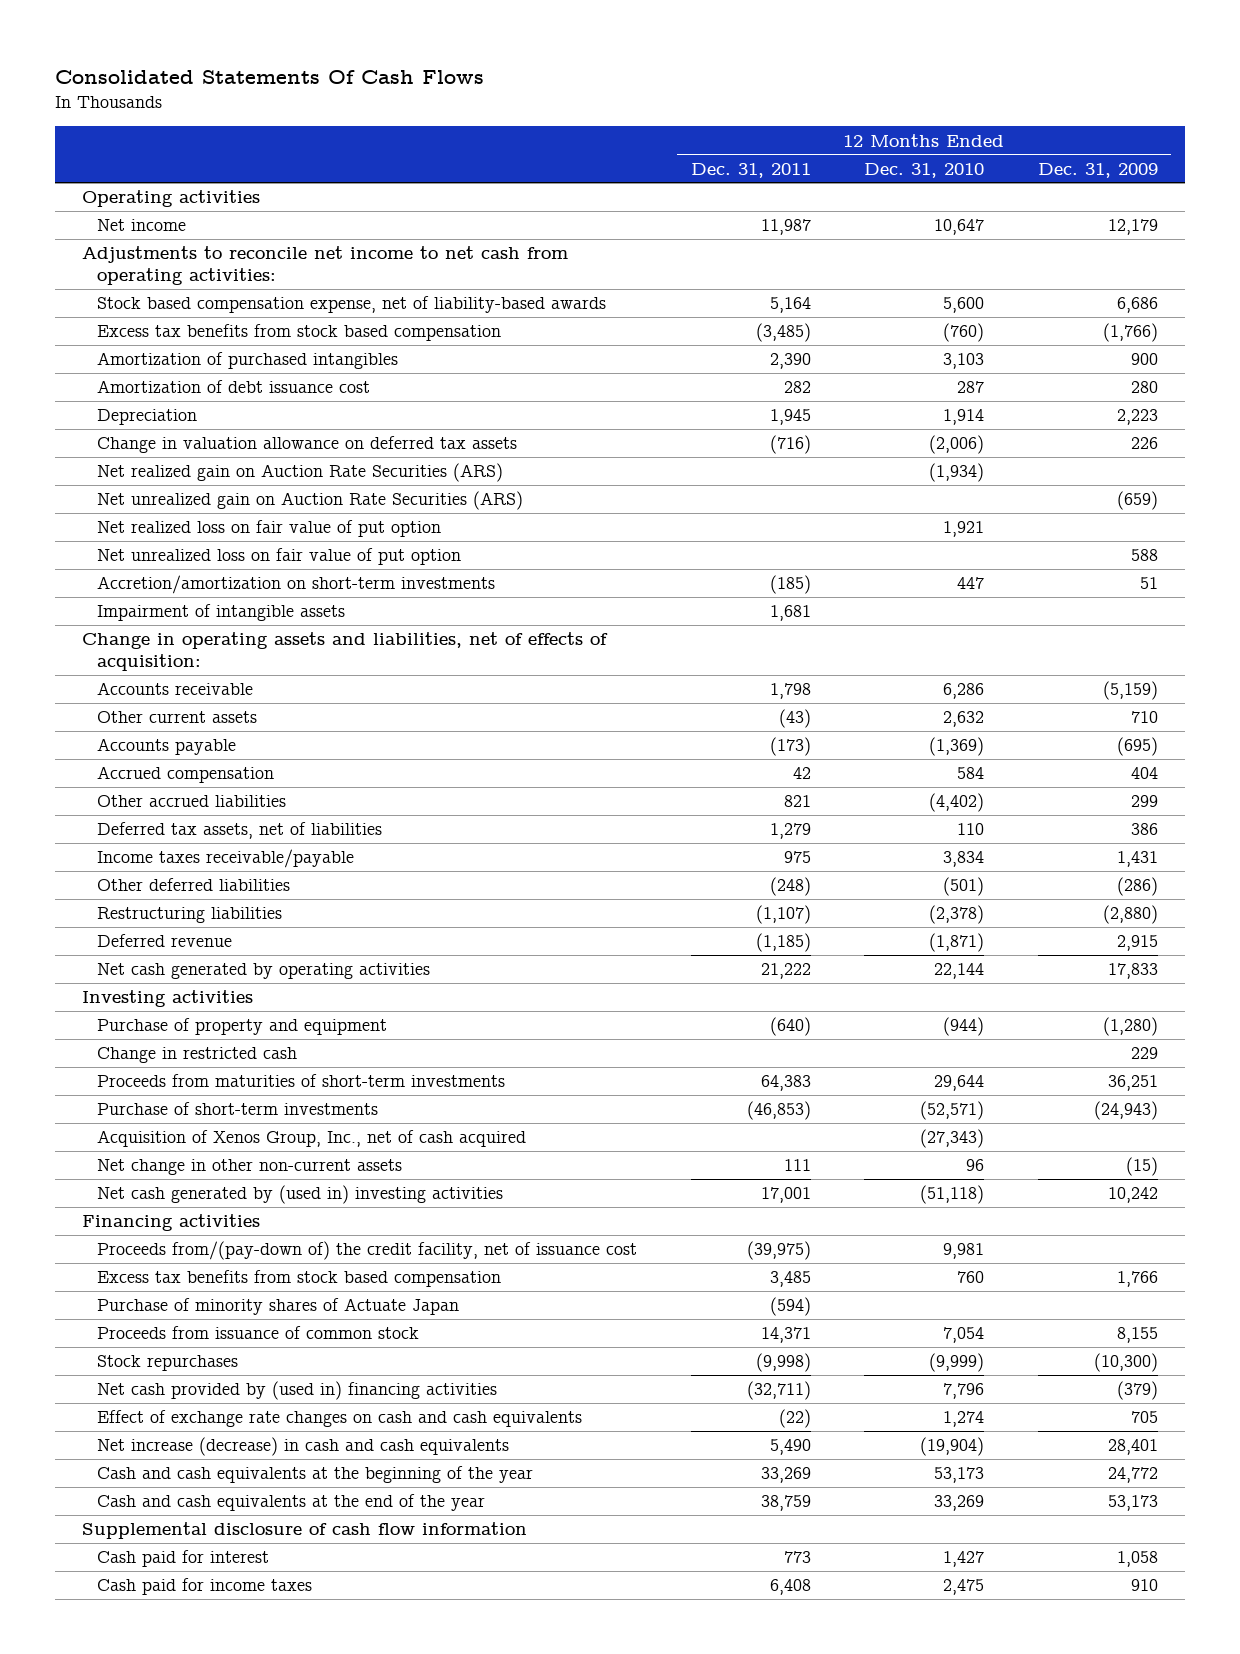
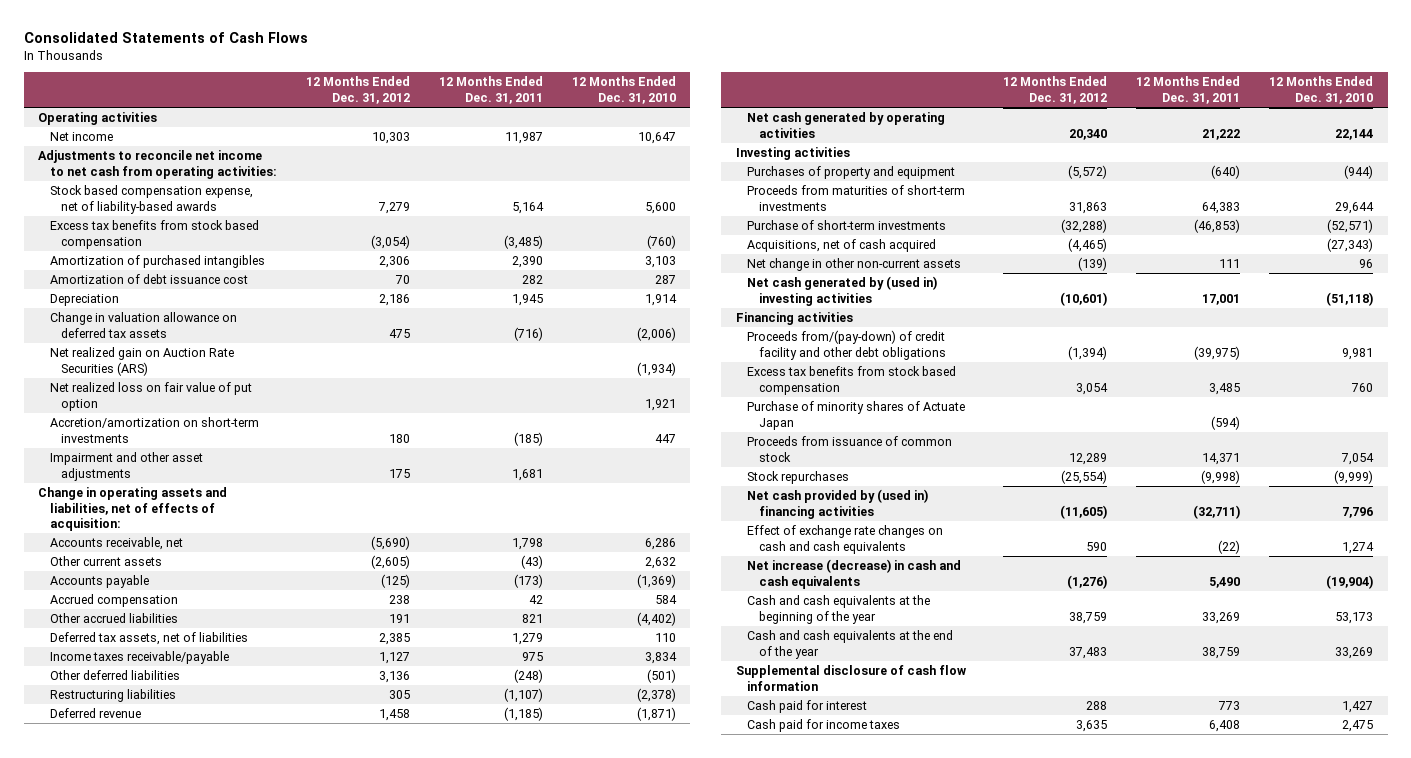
[55,69,485,84] Consolidated Statements Of Cash Flows -> [23,31,308,43] Consolidated Statements of Cash Flows
[1037,162,1158,178] Dec. 31, 2009 -> none
none -> [305,76,410,104] 12 Months Ended Dec. 31, 2012
[97,491,524,511] Net unrealized gain on Auction Rate Securities (ARS) -> none
[97,548,462,566] Net unrealized loss on fair value of put option -> none
[97,604,346,622] Impairment of intangible assets -> [49,452,203,481] Impairment and other asset adjustments
[97,682,254,696] Accounts receivable -> [49,537,183,551] Accounts receivable, net
[97,1047,298,1064] Change in restricted cash -> none
[97,1018,388,1036] Purchase of property and equipment -> [747,166,956,180] Purchases of property and equipment
[97,1130,527,1148] Acquisition of Xenos Group, Inc., net of cash acquired -> [747,239,937,253] Acquisitions, net of cash acquired
[97,1241,638,1261] Proceeds from/(pay-down of) the credit facility, net of issuance cost -> [747,330,947,360] Proceeds from/(pay-down) of credit facility and other debt obligations

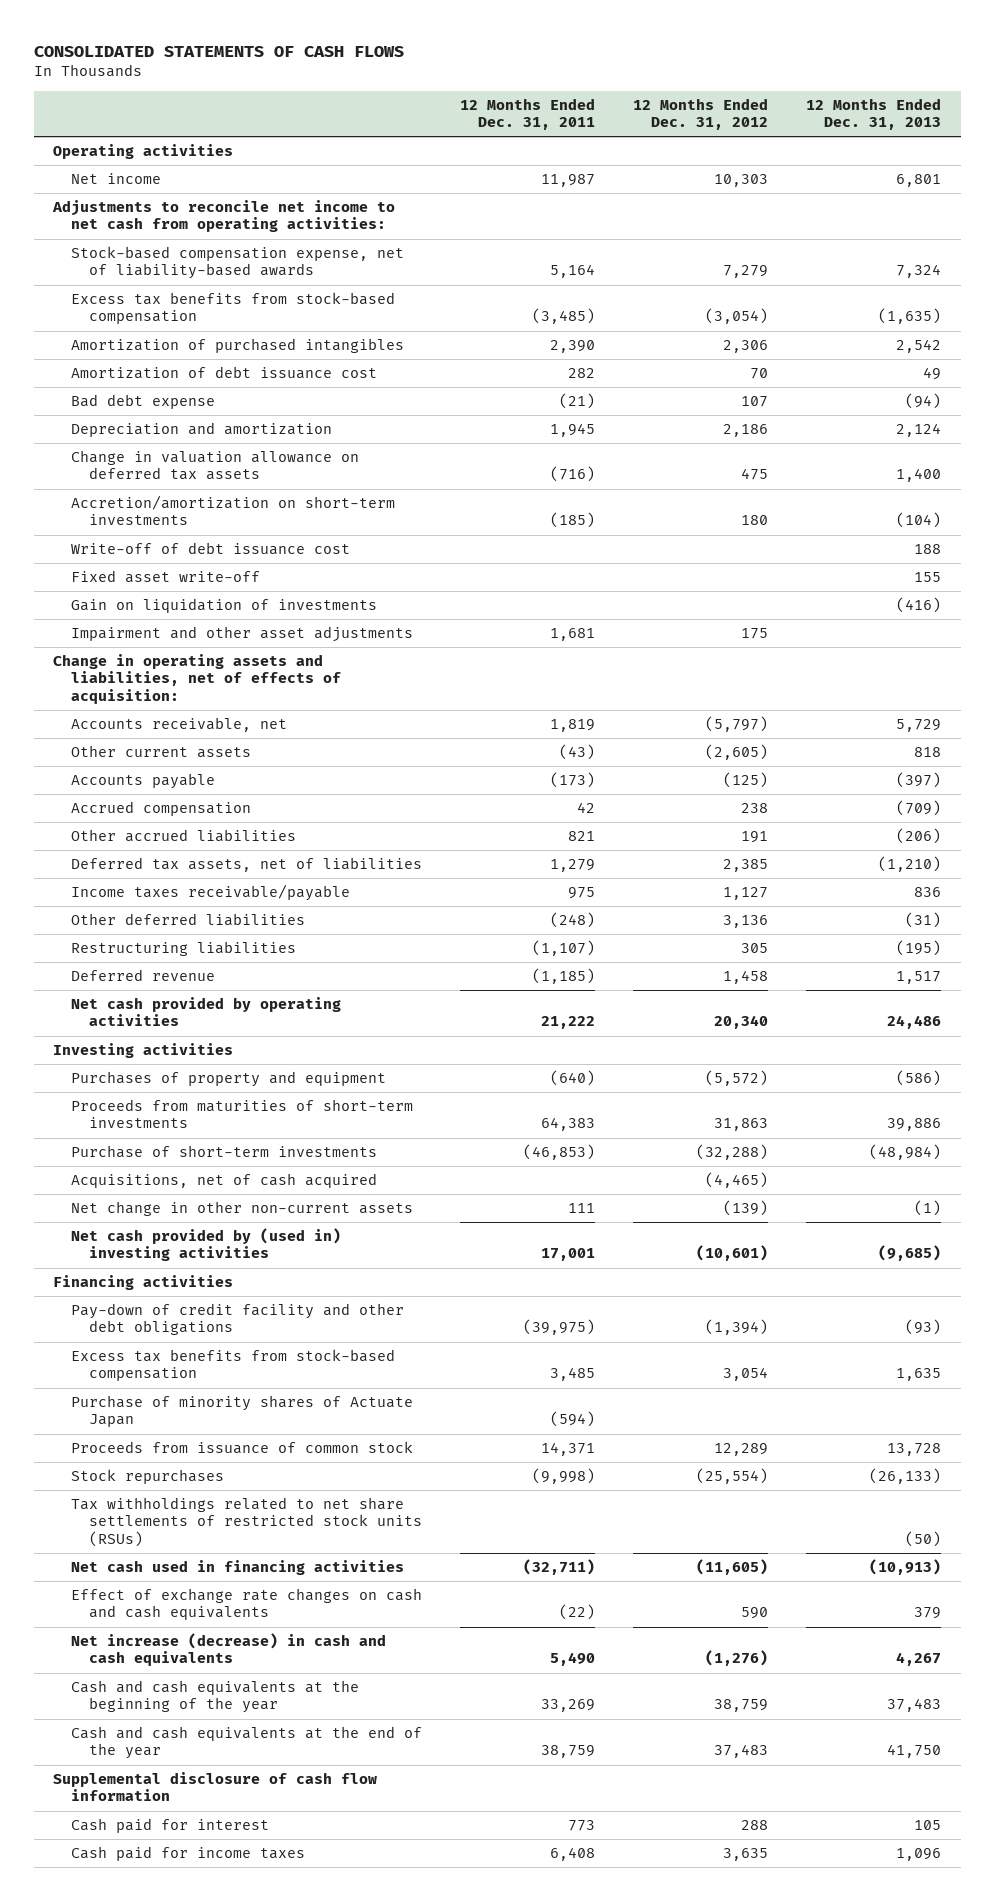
[23,31,308,43] Consolidated Statements of Cash Flows -> [33,45,404,57] CONSOLIDATED STATEMENTS OF CASH FLOWS
[571,76,676,104] 12 Months Ended Dec. 31, 2010 -> none
none -> [806,97,942,131] 12 Months Ended Dec. 31, 2013
[49,185,253,214] Stock based compensation expense, net of liability-based awards -> [71,246,405,280] Stock-based compensation expense, net of liability-based awards
[49,220,259,249] Excess tax benefits from stock based compensation -> [71,292,396,325] Excess tax benefits from stock-based compensation
none -> [71,394,216,410] Bad debt expense
[49,294,119,307] Depreciation -> [71,422,333,438] Depreciation and amortization
[49,347,234,376] Net realized gain on Auction Rate Securities (ARS) -> none
[49,382,252,411] Net realized loss on fair value of put option -> none
none -> [71,542,351,556] Write-off of debt issuance cost
none -> [71,570,261,584] Fixed asset write-off
none -> [71,598,378,614] Gain on liquidation of investments
[370,536,410,551] (5,690) -> [705,716,769,733] (5,797)
[511,538,543,551] 1,798 -> [550,719,596,733] 1,819
[747,112,946,138] Net cash generated by operating activities -> [71,997,342,1027] Net cash provided by operating activities
[747,276,938,306] Net cash generated by (used in) investing activities -> [71,1228,342,1262] Net cash provided by (used in) investing activities
[747,330,947,360] Proceeds from/(pay-down) of credit facility and other debt obligations -> [71,1303,405,1336] Pay-down of credit facility and other debt obligations
[747,366,957,395] Excess tax benefits from stock based compensation -> [71,1349,396,1382] Excess tax benefits from stock-based compensation
none -> [71,1497,423,1547] Tax withholdings related to net share settlements of restricted stock units (RSUs)
[747,489,929,519] Net cash provided by (used in) financing activities -> [71,1560,405,1576] Net cash used in financing activities

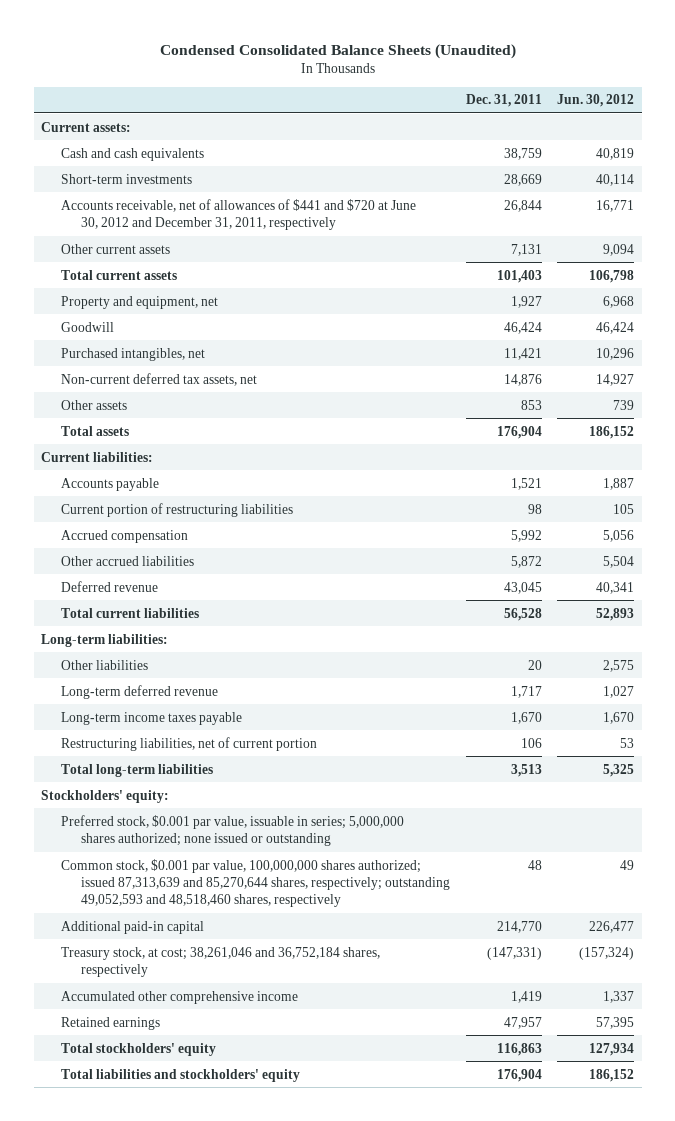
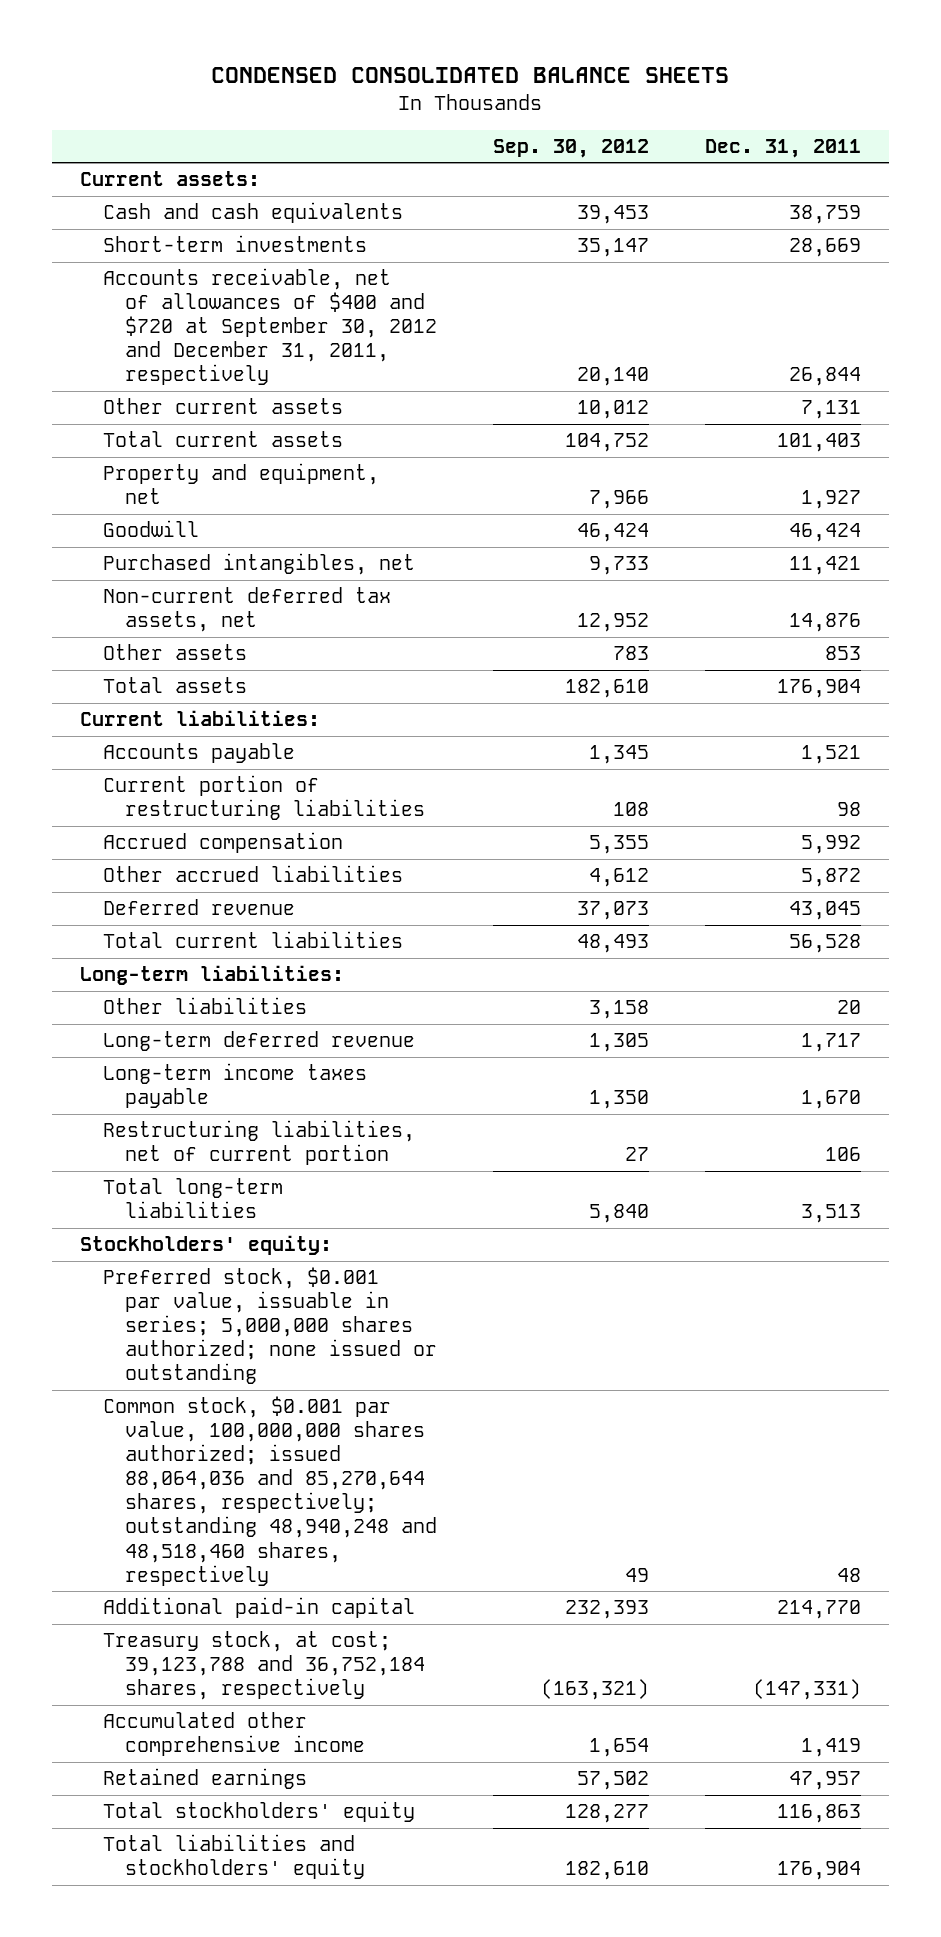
[159,43,516,59] Condensed Consolidated Balance Sheets (Unaudited) -> [211,67,730,84] CONDENSED CONSOLIDATED BALANCE SHEETS
[556,94,634,108] Jun. 30, 2012 -> none
none -> [492,139,649,159] Sep. 30, 2012
[61,198,417,230] Accounts receivable, net of allowances of $441 and $720 at June 30, 2012 and December 31, 2011, respectively -> [102,268,437,386] Accounts receivable, net of allowances of $400 and $720 at September 30, 2012 and December 31, 2011, respectively
[61,858,451,907] Common stock, $0.001 par value, 100,000,000 shares authorized; issued 87,313,639 and 85,270,644 shares, respectively; outstanding 49,052,593 and 48,518,460 shares, respectively -> [102,1396,437,1586] Common stock, $0.001 par value, 100,000,000 shares authorized; issued 88,064,036 and 85,270,644 shares, respectively; outstanding 48,940,248 and 48,518,460 shares, respectively
[61,946,381,977] Treasury stock, at cost; 38,261,046 and 36,752,184 shares, respectively -> [102,1631,425,1701] Treasury stock, at cost; 39,123,788 and 36,752,184 shares, respectively

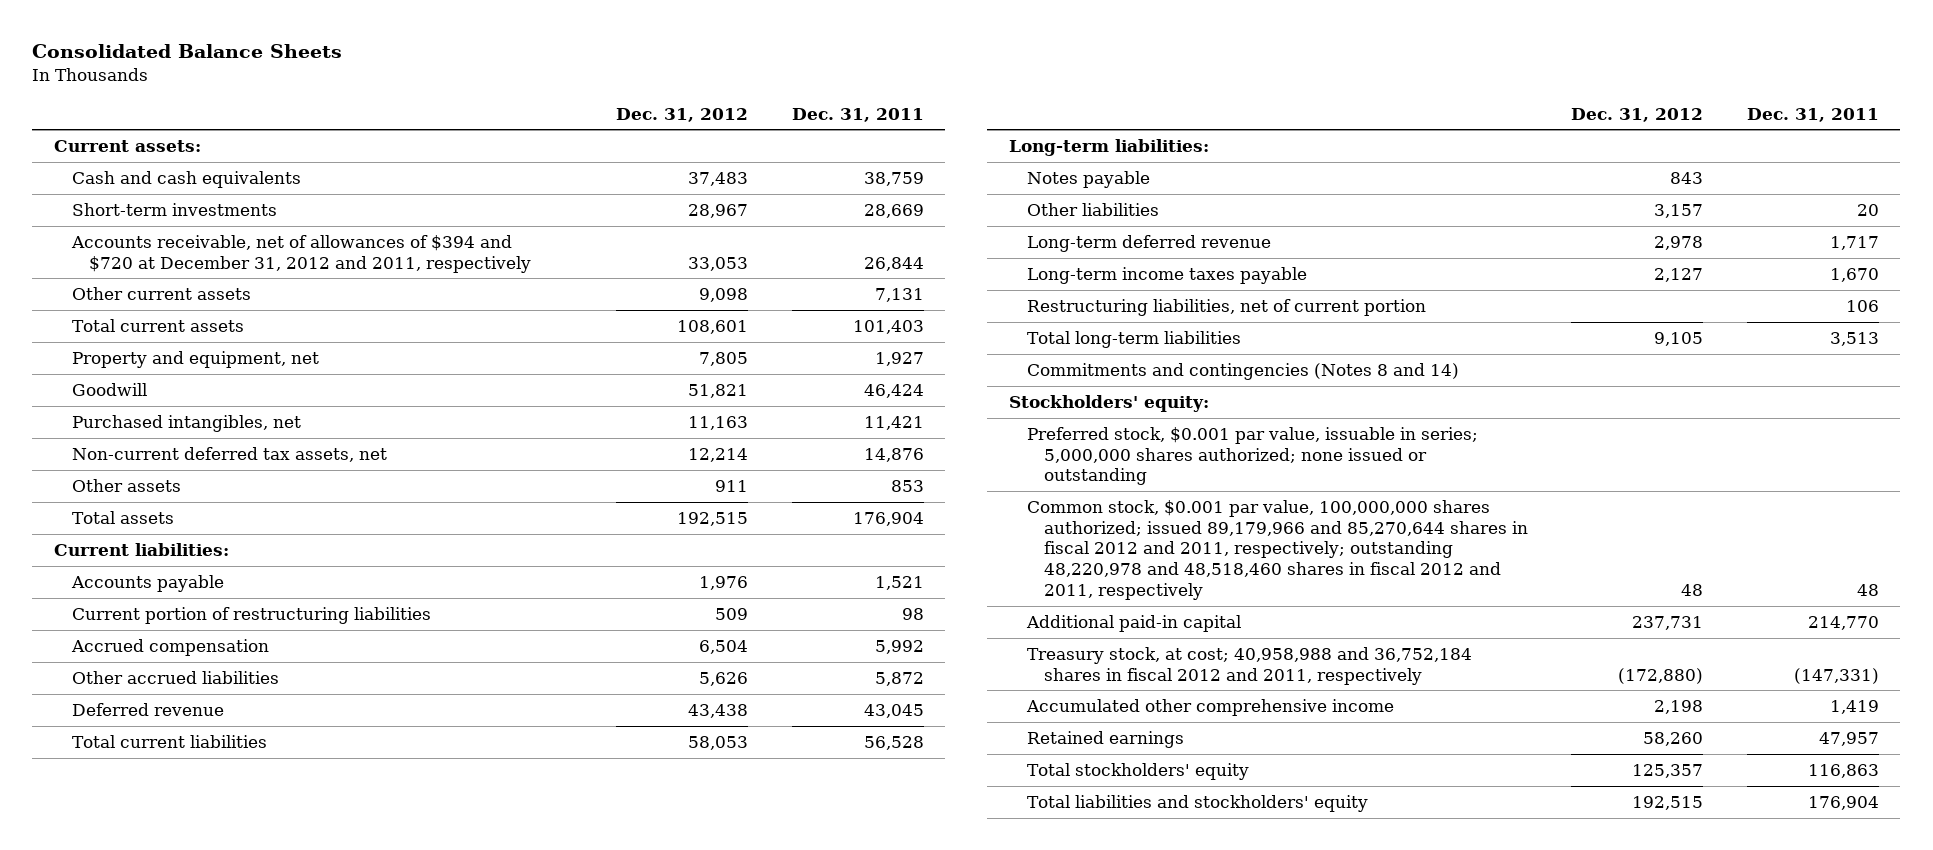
[211,67,730,84] CONDENSED CONSOLIDATED BALANCE SHEETS -> [32,44,343,59] Consolidated Balance Sheets
[492,139,649,159] Sep. 30, 2012 -> none
none -> [616,107,749,122] Dec. 31, 2012
[102,268,437,386] Accounts receivable, net of allowances of $400 and $720 at September 30, 2012 and December 31, 2011, respectively -> [70,234,532,273] Accounts receivable, net of allowances of $394 and $720 at December 31, 2012 and 2011, respectively
none -> [1026,170,1150,188] Notes payable
none -> [1026,362,1459,380] Commitments and contingencies (Notes 8 and 14)
[102,1396,437,1586] Common stock, $0.001 par value, 100,000,000 shares authorized; issued 88,064,036 and 85,270,644 shares, respectively; outstanding 48,940,248 and 48,518,460 shares, respectively -> [1026,499,1529,600] Common stock, $0.001 par value, 100,000,000 shares authorized; issued 89,179,966 and 85,270,644 shares in fiscal 2012 and 2011, respectively; outstanding 48,220,978 and 48,518,460 shares in fiscal 2012 and 2011, respectively
[102,1631,425,1701] Treasury stock, at cost; 39,123,788 and 36,752,184 shares, respectively -> [1026,646,1472,685] Treasury stock, at cost; 40,958,988 and 36,752,184 shares in fiscal 2012 and 2011, respectively

